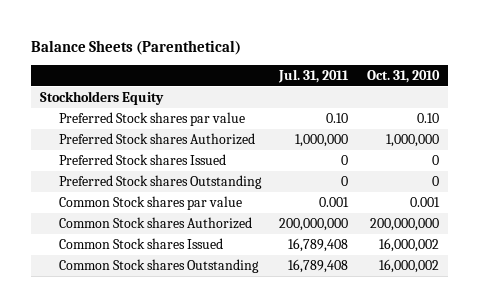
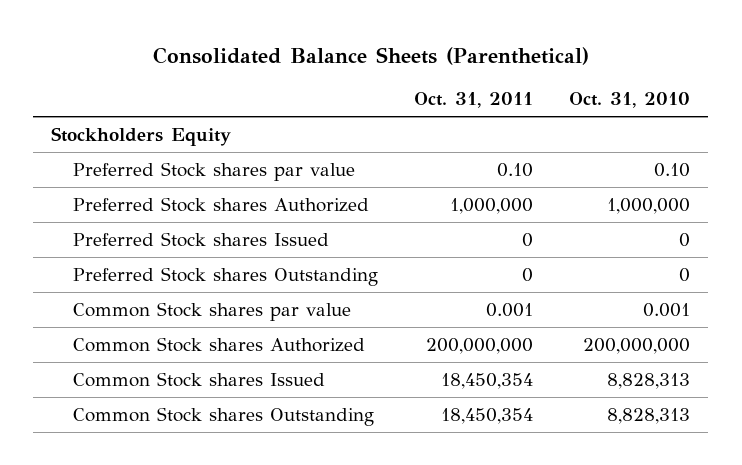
[30,39,241,55] Balance Sheets (Parenthetical) -> [152,46,589,65] Consolidated Balance Sheets (Parenthetical)
[278,68,350,83] Jul. 31, 2011 -> none
none -> [414,92,534,109] Oct. 31, 2011
[379,238,440,253] 16,000,002 -> [607,372,691,389] 8,828,313
[379,259,440,274] 16,000,002 -> [607,407,691,424] 8,828,313

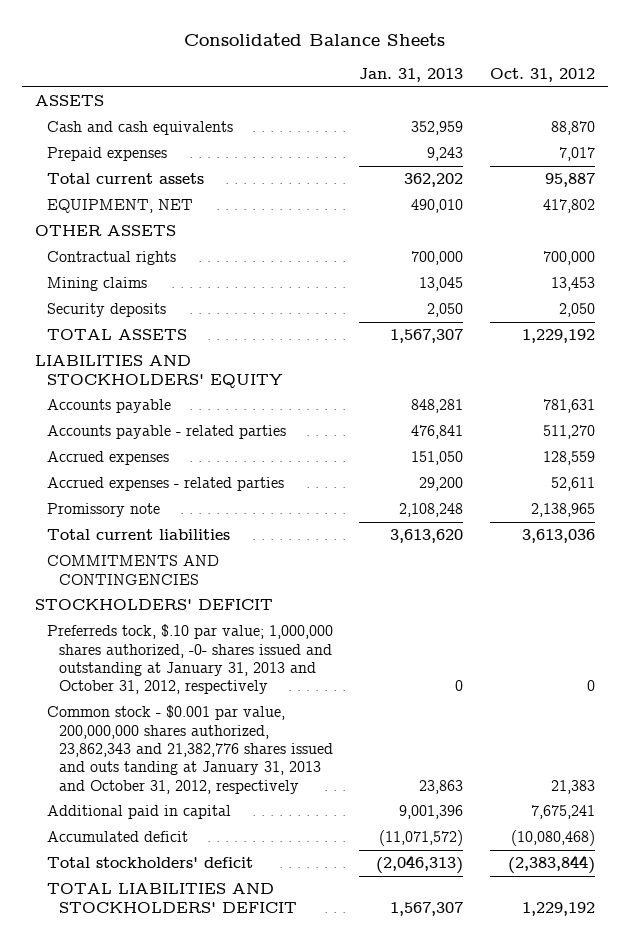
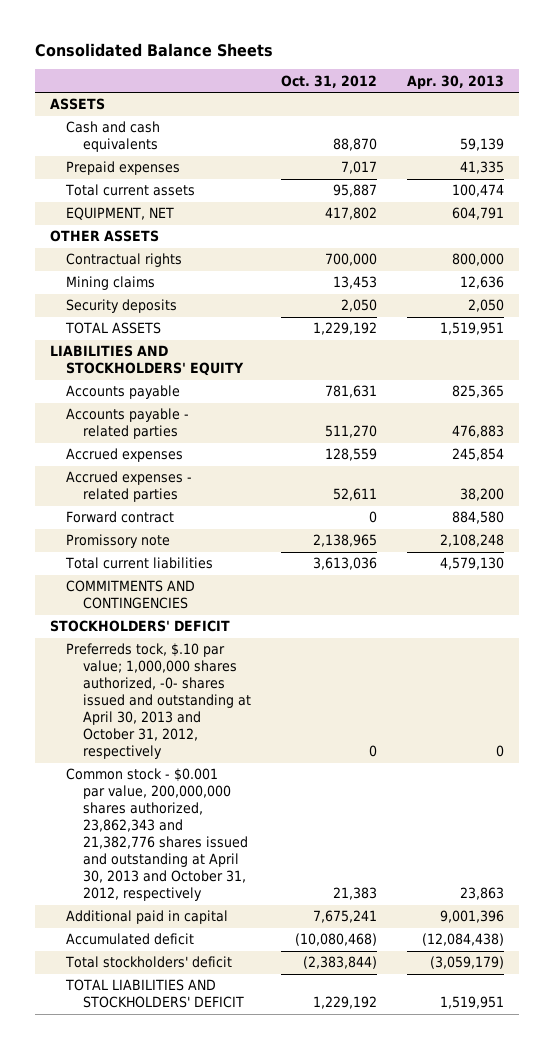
[359,68,464,83] Jan. 31, 2013 -> none
none -> [406,74,504,89] Apr. 30, 2013
none -> [66,511,175,524] Forward contract
[47,624,334,695] Preferreds tock, $.10 par value; 1,000,000 shares authorized, -0- shares issued and outstanding at January 31, 2013 and October 31, 2012, respectively -> [66,643,251,760] Preferreds tock, $.10 par value; 1,000,000 shares authorized, -0- shares issued and outstanding at April 30, 2013 and October 31, 2012, respectively
[47,705,334,794] Common stock - $0.001 par value, 200,000,000 shares authorized, 23,862,343 and 21,382,776 shares issued and outs tanding at January 31, 2013 and October 31, 2012, respectively -> [66,768,248,902] Common stock - $0.001 par value, 200,000,000 shares authorized, 23,862,343 and 21,382,776 shares issued and outstanding at April 30, 2013 and October 31, 2012, respectively

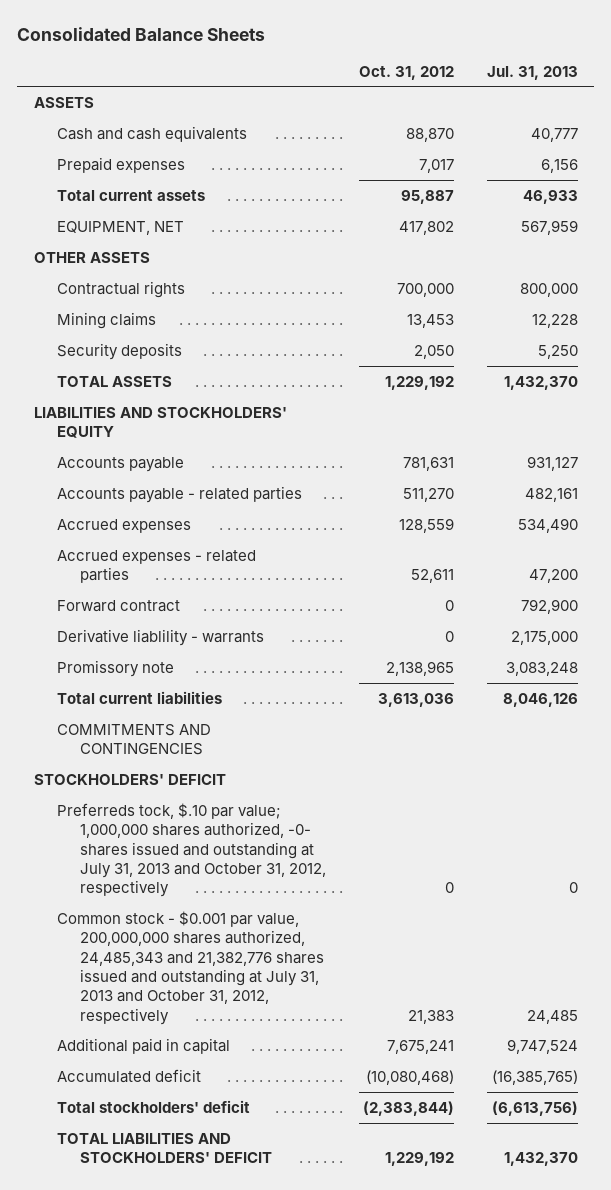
[406,74,504,89] Apr. 30, 2013 -> none
none -> [486,65,578,80] Jul. 31, 2013
none -> [57,628,265,646] Derivative liablility - warrants
[66,643,251,760] Preferreds tock, $.10 par value; 1,000,000 shares authorized, -0- shares issued and outstanding at April 30, 2013 and October 31, 2012, respectively -> [57,802,327,898] Preferreds tock, $.10 par value; 1,000,000 shares authorized, -0- shares issued and outstanding at July 31, 2013 and October 31, 2012, respectively
[66,768,248,902] Common stock - $0.001 par value, 200,000,000 shares authorized, 23,862,343 and 21,382,776 shares issued and outstanding at April 30, 2013 and October 31, 2012, respectively -> [57,910,325,1025] Common stock - $0.001 par value, 200,000,000 shares authorized, 24,485,343 and 21,382,776 shares issued and outstanding at July 31, 2013 and October 31, 2012, respectively

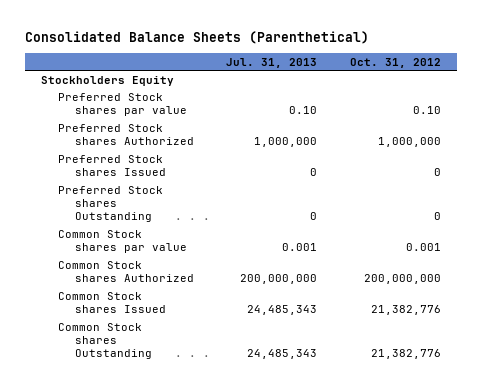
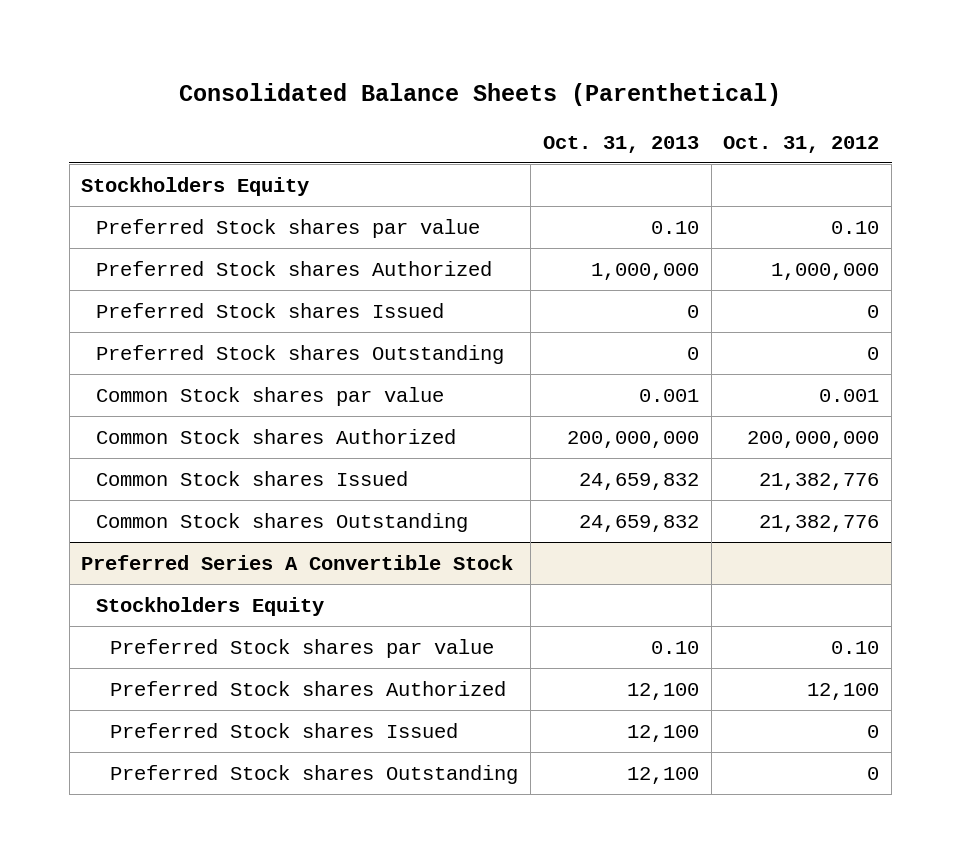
[226,57,318,68] Jul. 31, 2013 -> none
none -> [542,135,699,153] Oct. 31, 2013
none -> [81,554,514,570] Preferred Series A Convertible Stock
none -> [95,596,324,616] Stockholders Equity
none -> [110,638,495,658] Preferred Stock shares par value
none -> [110,680,507,696] Preferred Stock shares Authorized
none -> [110,722,459,738] Preferred Stock shares Issued
none -> [110,764,519,784] Preferred Stock shares Outstanding

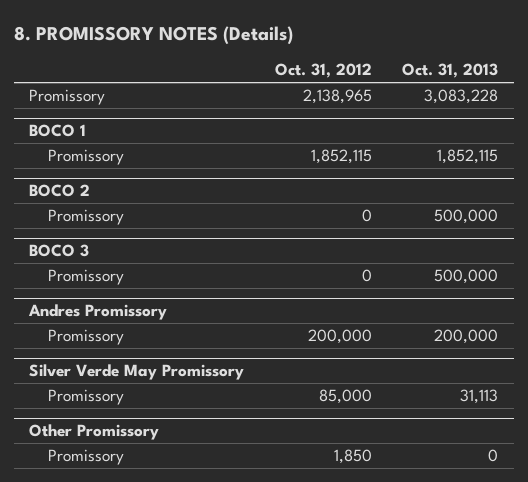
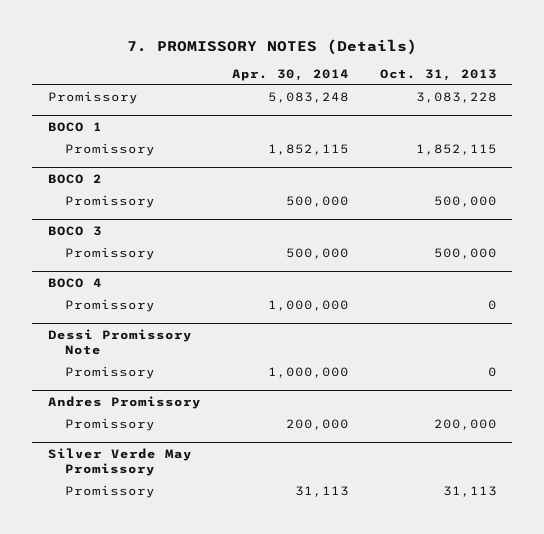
[14,26,294,46] 8. PROMISSORY NOTES (Details) -> [127,38,418,55] 7. PROMISSORY NOTES (Details)
[274,63,372,79] Oct. 31, 2012 -> none
none -> [231,69,349,82] Apr. 30, 2014
none -> [47,277,102,288] BOCO 4
none -> [64,299,155,313] Promissory
none -> [47,328,192,356] Dessi Promissory Note
none -> [64,366,155,380] Promissory
[29,424,160,441] Other Promissory -> none
[48,449,125,466] Promissory -> none

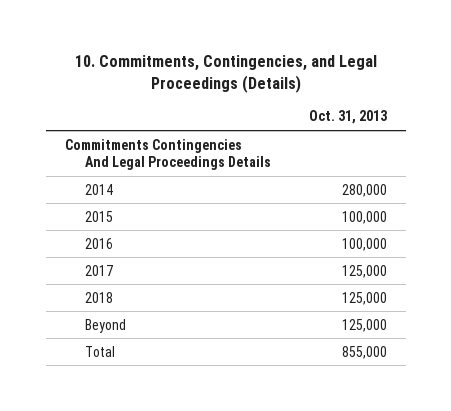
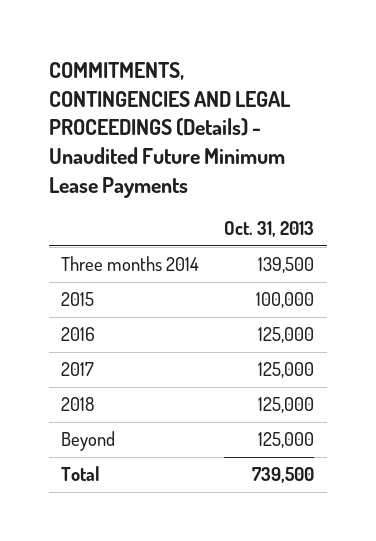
[74,55,377,94] 10. Commitments, Contingencies, and Legal Proceedings (Details) -> [49,61,292,198] COMMITMENTS, CONTINGENCIES AND LEGAL PROCEEDINGS (Details) - Unaudited Future Minimum Lease Payments
[64,138,271,171] Commitments Contingencies And Legal Proceedings Details -> none
[84,183,113,195] 2014 -> [61,256,200,272] Three months 2014
[341,183,387,197] 280,000 -> [258,257,315,274] 139,500
[341,237,387,251] 100,000 -> [258,327,315,344] 125,000
[341,345,387,359] 855,000 -> [252,467,315,484] 739,500

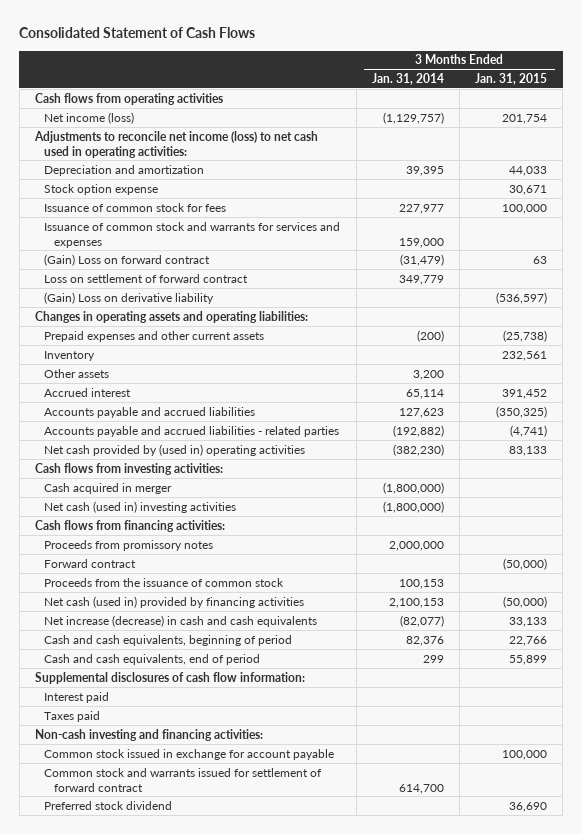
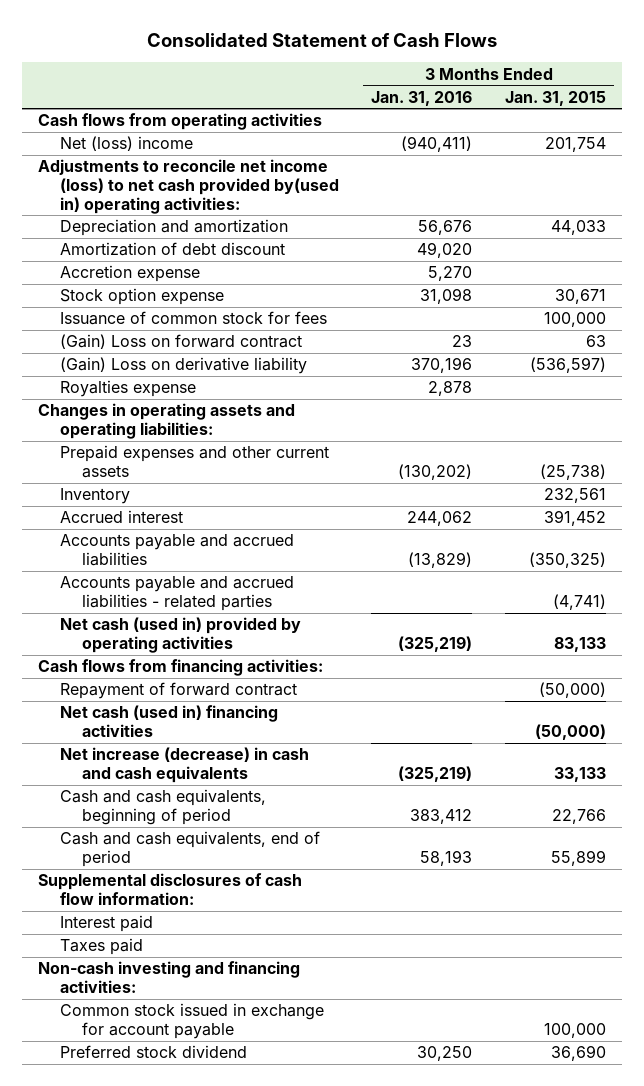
[371,72,444,85] Jan. 31, 2014 -> none
none -> [371,90,473,106] Jan. 31, 2016
[44,111,135,124] Net income (loss) -> [60,136,194,152] Net (loss) income
[34,130,319,158] Adjustments to reconcile net income (loss) to net cash used in operating activities: -> [37,159,340,214] Adjustments to reconcile net income (loss) to net cash provided by(used in) operating activities:
none -> [60,242,286,257] Amortization of debt discount
none -> [60,265,201,283] Accretion expense
[44,221,341,248] Issuance of common stock and warrants for services and expenses -> none
[44,273,249,283] Loss on settlement of forward contract -> none
none -> [60,380,197,398] Royalties expense
[44,368,110,378] Other assets -> none
[35,462,224,475] Cash flows from investing activities: -> none
[44,482,173,494] Cash acquired in merger -> none
[44,500,237,513] Net cash (used in) investing activities -> none
[44,443,306,456] Net cash provided by (used in) operating activities -> [60,617,302,653] Net cash (used in) provided by operating activities
[44,539,214,551] Proceeds from promissory notes -> none
[44,577,285,587] Proceeds from the issuance of common stock -> none
[44,558,137,568] Forward contract -> [60,682,298,700] Repayment of forward contract
[44,595,305,608] Net cash (used in) provided by financing activities -> [60,705,279,737] Net cash (used in) financing activities
[44,767,323,792] Common stock and warrants issued for settlement of forward contract -> none

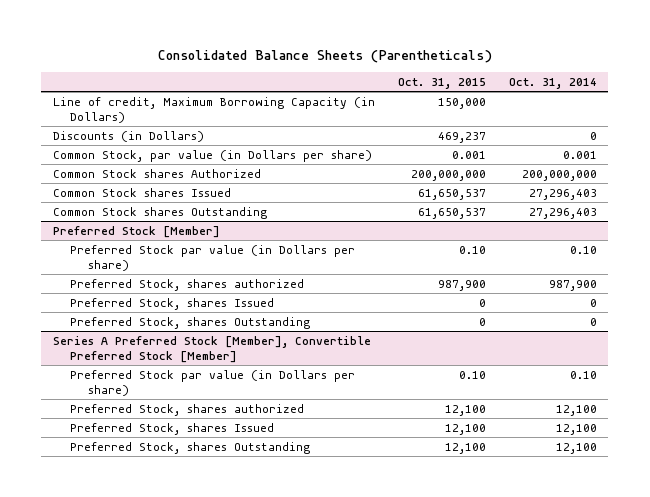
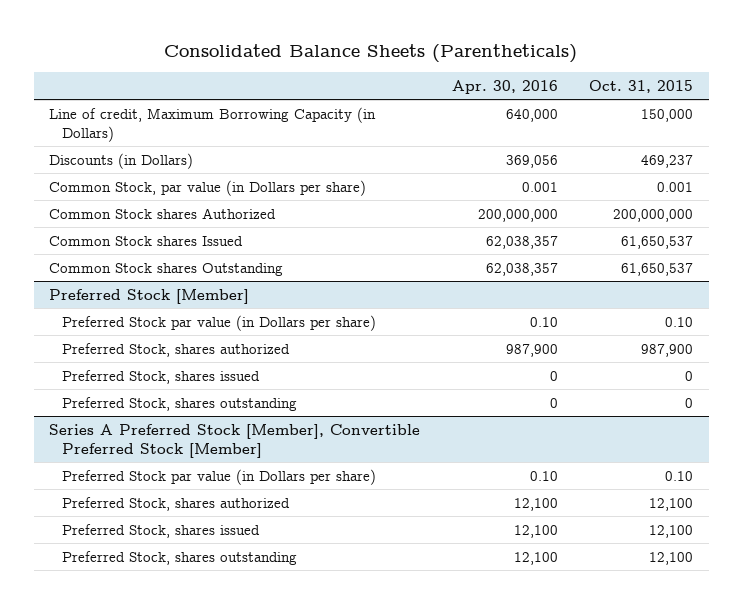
[508,77,597,89] Oct. 31, 2014 -> none
none -> [451,79,558,94] Apr. 30, 2016
[70,297,275,310] Preferred Stock, shares Issued -> [61,369,260,384] Preferred Stock, shares issued
[70,316,311,329] Preferred Stock, shares Outstanding -> [61,396,297,411] Preferred Stock, shares outstanding
[70,422,275,435] Preferred Stock, shares Issued -> [61,523,260,538] Preferred Stock, shares issued
[70,441,311,454] Preferred Stock, shares Outstanding -> [61,550,297,565] Preferred Stock, shares outstanding

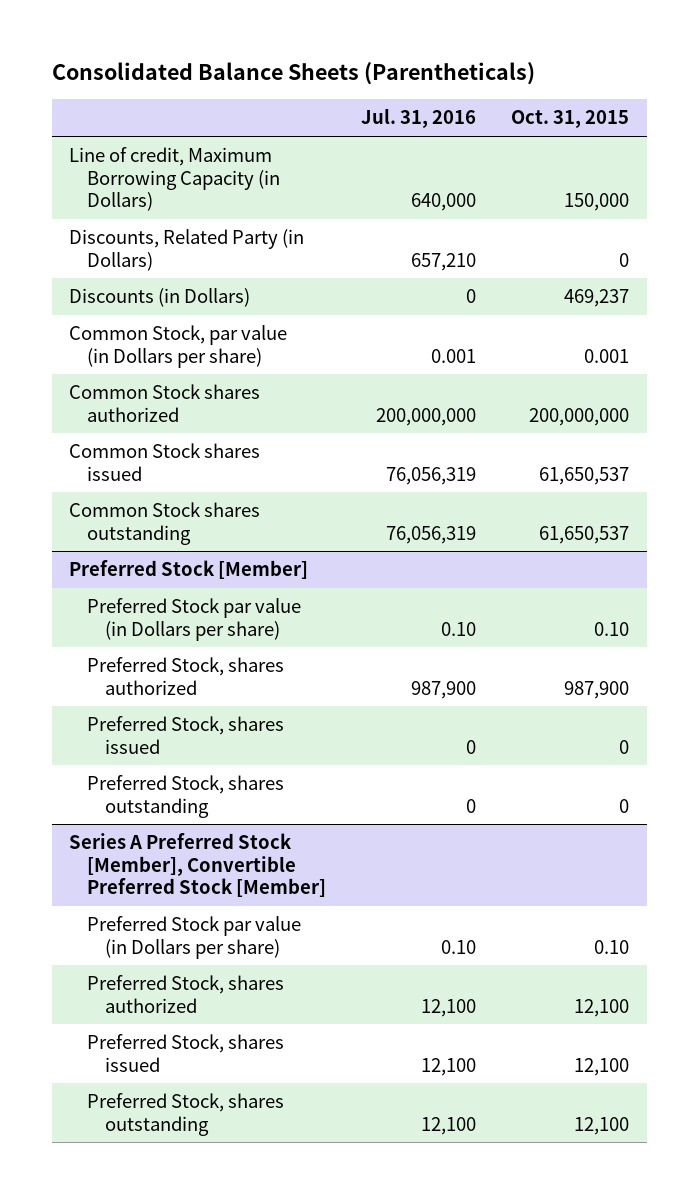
[451,79,558,94] Apr. 30, 2016 -> none
none -> [360,108,476,129] Jul. 31, 2016
none -> [69,229,305,271] Discounts, Related Party (in Dollars)
[49,207,277,219] Common Stock shares Authorized -> [69,384,261,422] Common Stock shares authorized
[49,235,244,246] Common Stock shares Issued -> [69,443,261,481] Common Stock shares issued
[49,262,284,276] Common Stock shares Outstanding -> [69,502,261,545] Common Stock shares outstanding

